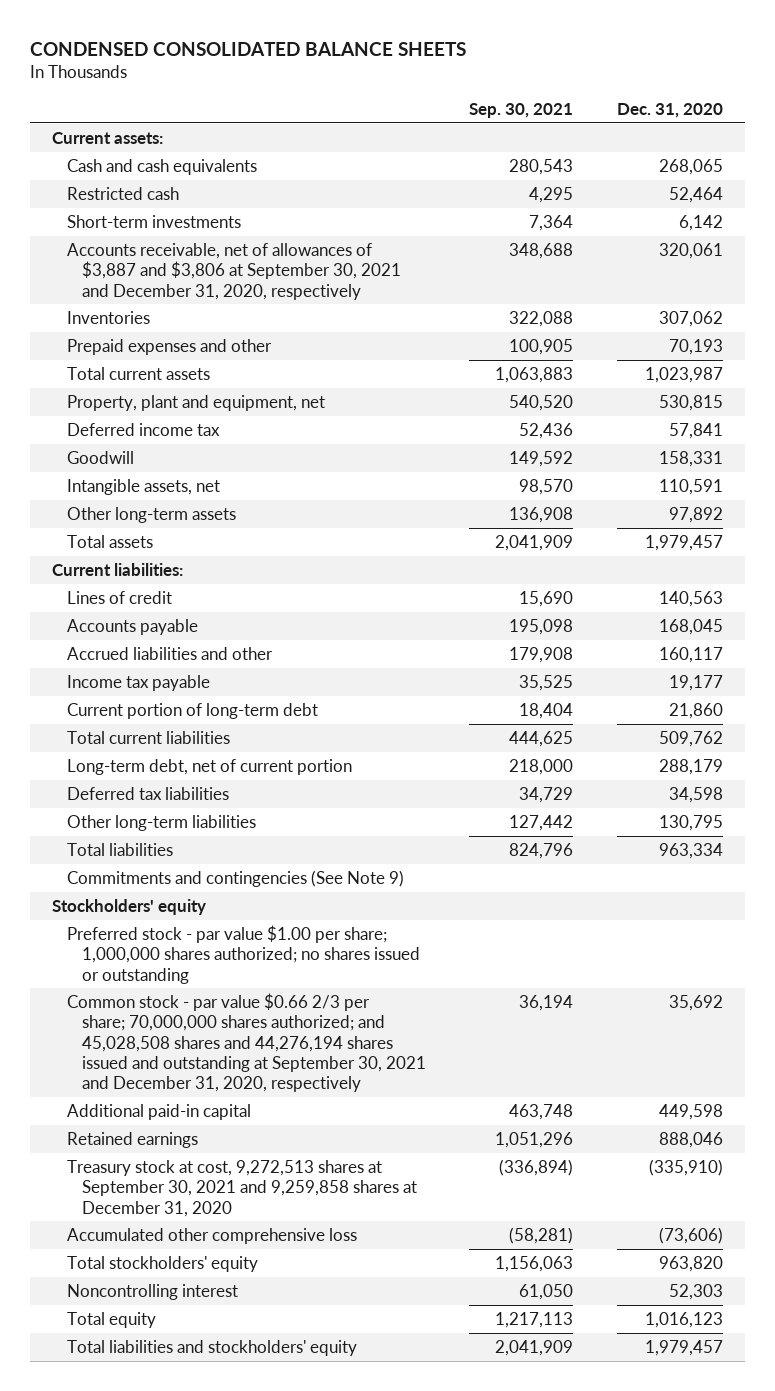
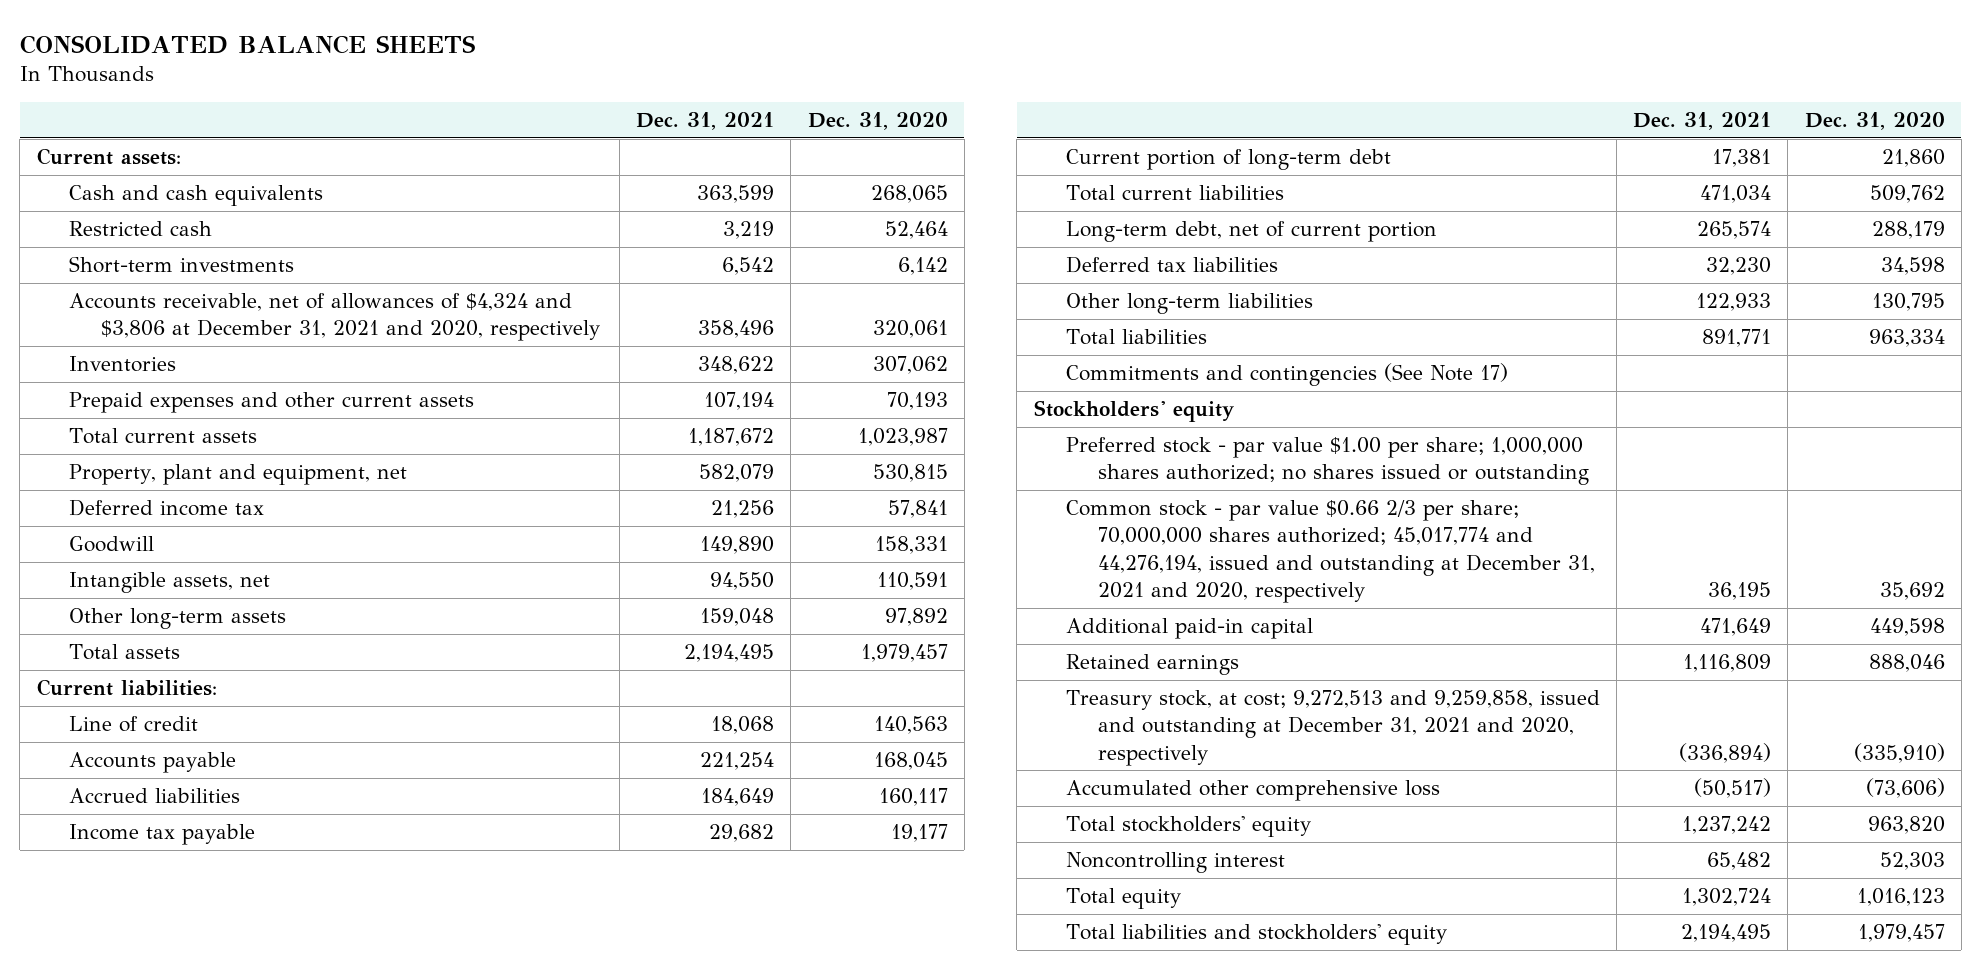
[29,41,466,56] CONDENSED CONSOLIDATED BALANCE SHEETS -> [19,34,475,54] CONSOLIDATED BALANCE SHEETS
[469,102,574,118] Sep. 30, 2021 -> none
none -> [636,112,775,131] Dec. 31, 2021
[66,242,401,300] Accounts receivable, net of allowances of $3,887 and $3,806 at September 30, 2021 and December 31, 2020, respectively -> [68,293,600,342] Accounts receivable, net of allowances of $4,324 and $3,806 at December 31, 2021 and 2020, respectively
[66,338,272,355] Prepaid expenses and other -> [68,392,474,414] Prepaid expenses and other current assets
[66,590,172,604] Lines of credit -> [68,716,198,733] Line of credit
[66,646,273,660] Accrued liabilities and other -> [68,788,240,804] Accrued liabilities
[66,869,404,887] Commitments and contingencies (See Note 9) -> [1065,363,1508,387] Commitments and contingencies (See Note 17)
[66,992,426,1093] Common stock - par value $0.66 2/3 per share; 70,000,000 shares authorized; and 45,028,508 shares and 44,276,194 shares issued and outstanding at September 30, 2021 and December 31, 2020, respectively -> [1065,500,1596,604] Common stock - par value $0.66 2/3 per share; 70,000,000 shares authorized; 45,017,774 and 44,276,194, issued and outstanding at December 31, 2021 and 2020, respectively
[66,1159,417,1217] Treasury stock at cost, 9,272,513 shares at September 30, 2021 and 9,259,858 shares at December 31, 2020 -> [1065,690,1600,766] Treasury stock, at cost; 9,272,513 and 9,259,858, issued and outstanding at December 31, 2021 and 2020, respectively

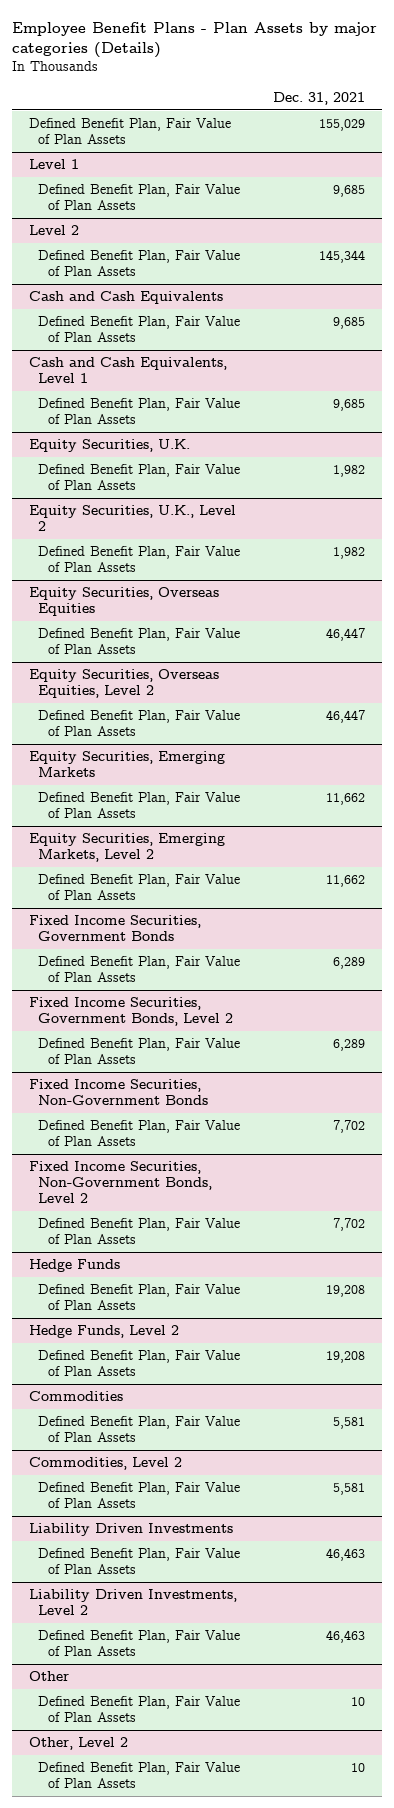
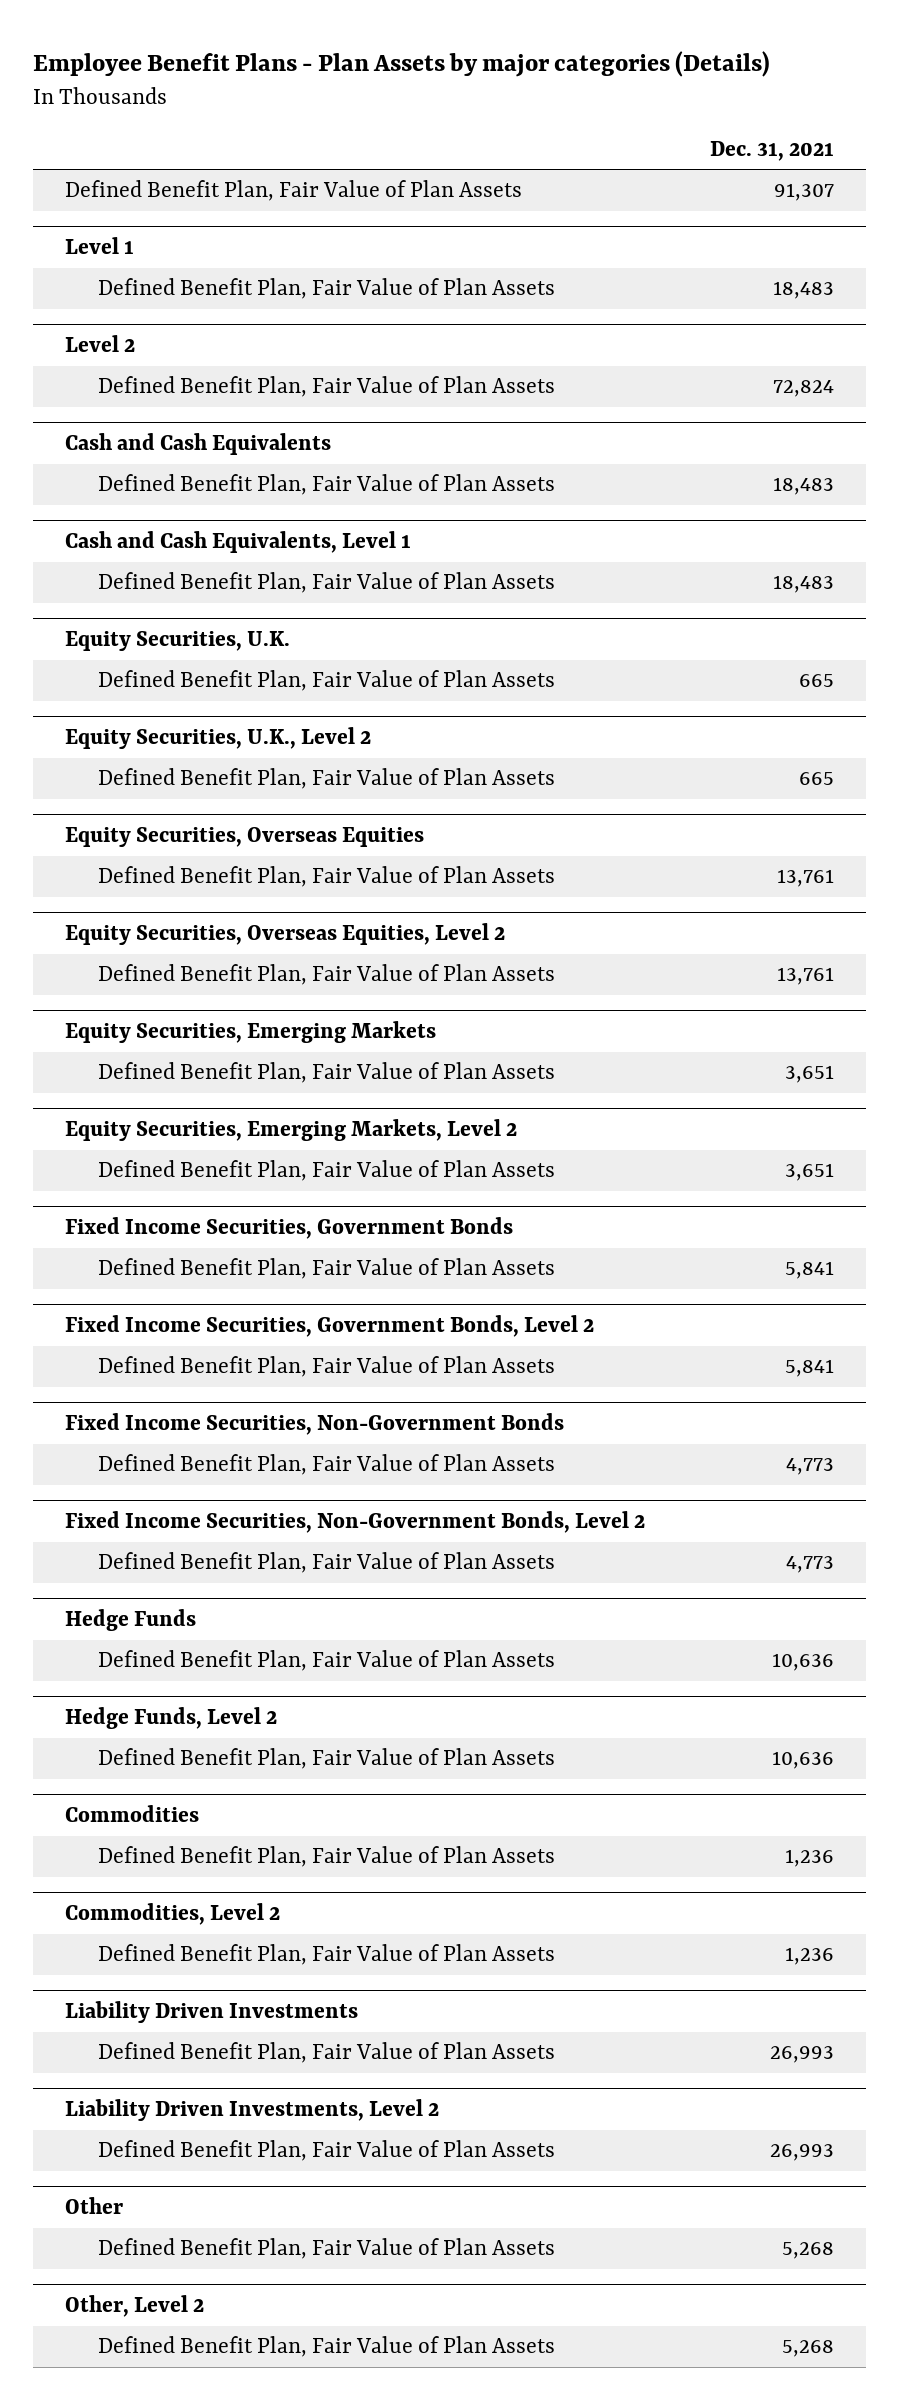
[319,119,366,132] 155,029 -> [773,183,834,202] 91,307
[333,185,366,198] 9,685 -> [772,281,834,300] 18,483
[319,250,366,264] 145,344 -> [772,380,834,398] 72,824
[333,317,366,330] 9,685 -> [772,477,834,496] 18,483
[333,399,366,412] 9,685 -> [772,575,834,594] 18,483
[333,465,366,478] 1,982 -> [798,674,834,688] 665
[333,547,366,560] 1,982 -> [798,772,834,786] 665
[326,628,366,642] 46,447 -> [776,869,834,888] 13,761
[326,710,366,724] 46,447 -> [776,967,834,986] 13,761
[326,793,366,806] 11,662 -> [784,1065,834,1084] 3,651
[326,875,366,888] 11,662 -> [784,1163,834,1182] 3,651
[333,957,366,970] 6,289 -> [784,1261,834,1280] 5,841
[333,1039,366,1052] 6,289 -> [784,1359,834,1378] 5,841
[333,1120,366,1134] 7,702 -> [785,1458,834,1476] 4,773
[333,1218,366,1232] 7,702 -> [785,1556,834,1574] 4,773
[326,1285,366,1298] 19,208 -> [771,1653,834,1672] 10,636
[326,1351,366,1364] 19,208 -> [771,1751,834,1770] 10,636
[333,1417,366,1430] 5,581 -> [784,1849,834,1868] 1,236
[333,1483,366,1496] 5,581 -> [784,1947,834,1966] 1,236
[326,1548,366,1562] 46,463 -> [769,2046,834,2064] 26,993
[326,1630,366,1644] 46,463 -> [769,2144,834,2162] 26,993
[351,1697,366,1707] 10 -> [781,2242,834,2260] 5,268
[351,1763,366,1773] 10 -> [781,2340,834,2358] 5,268

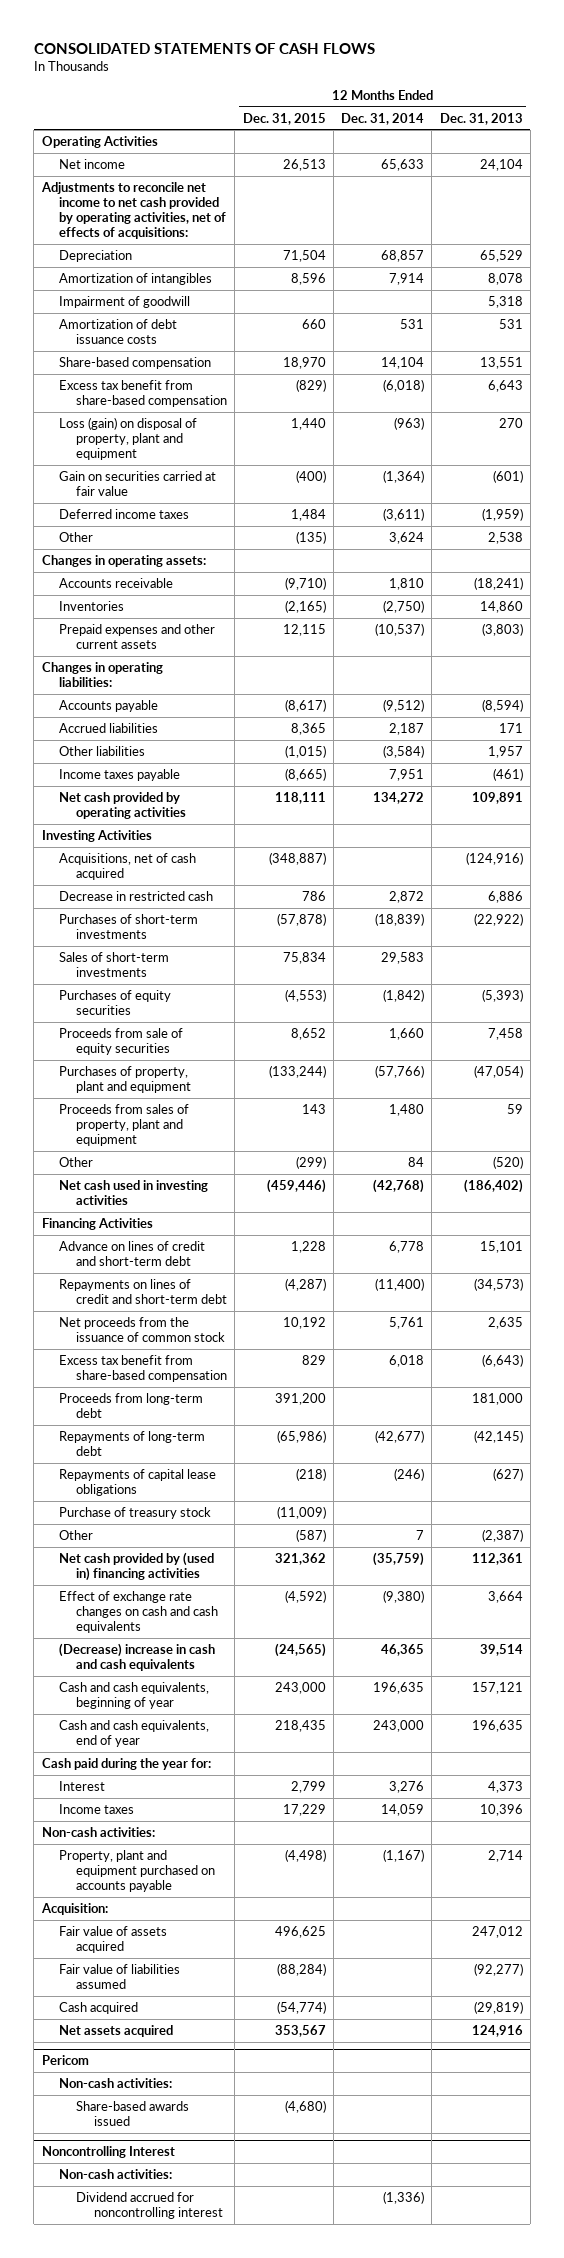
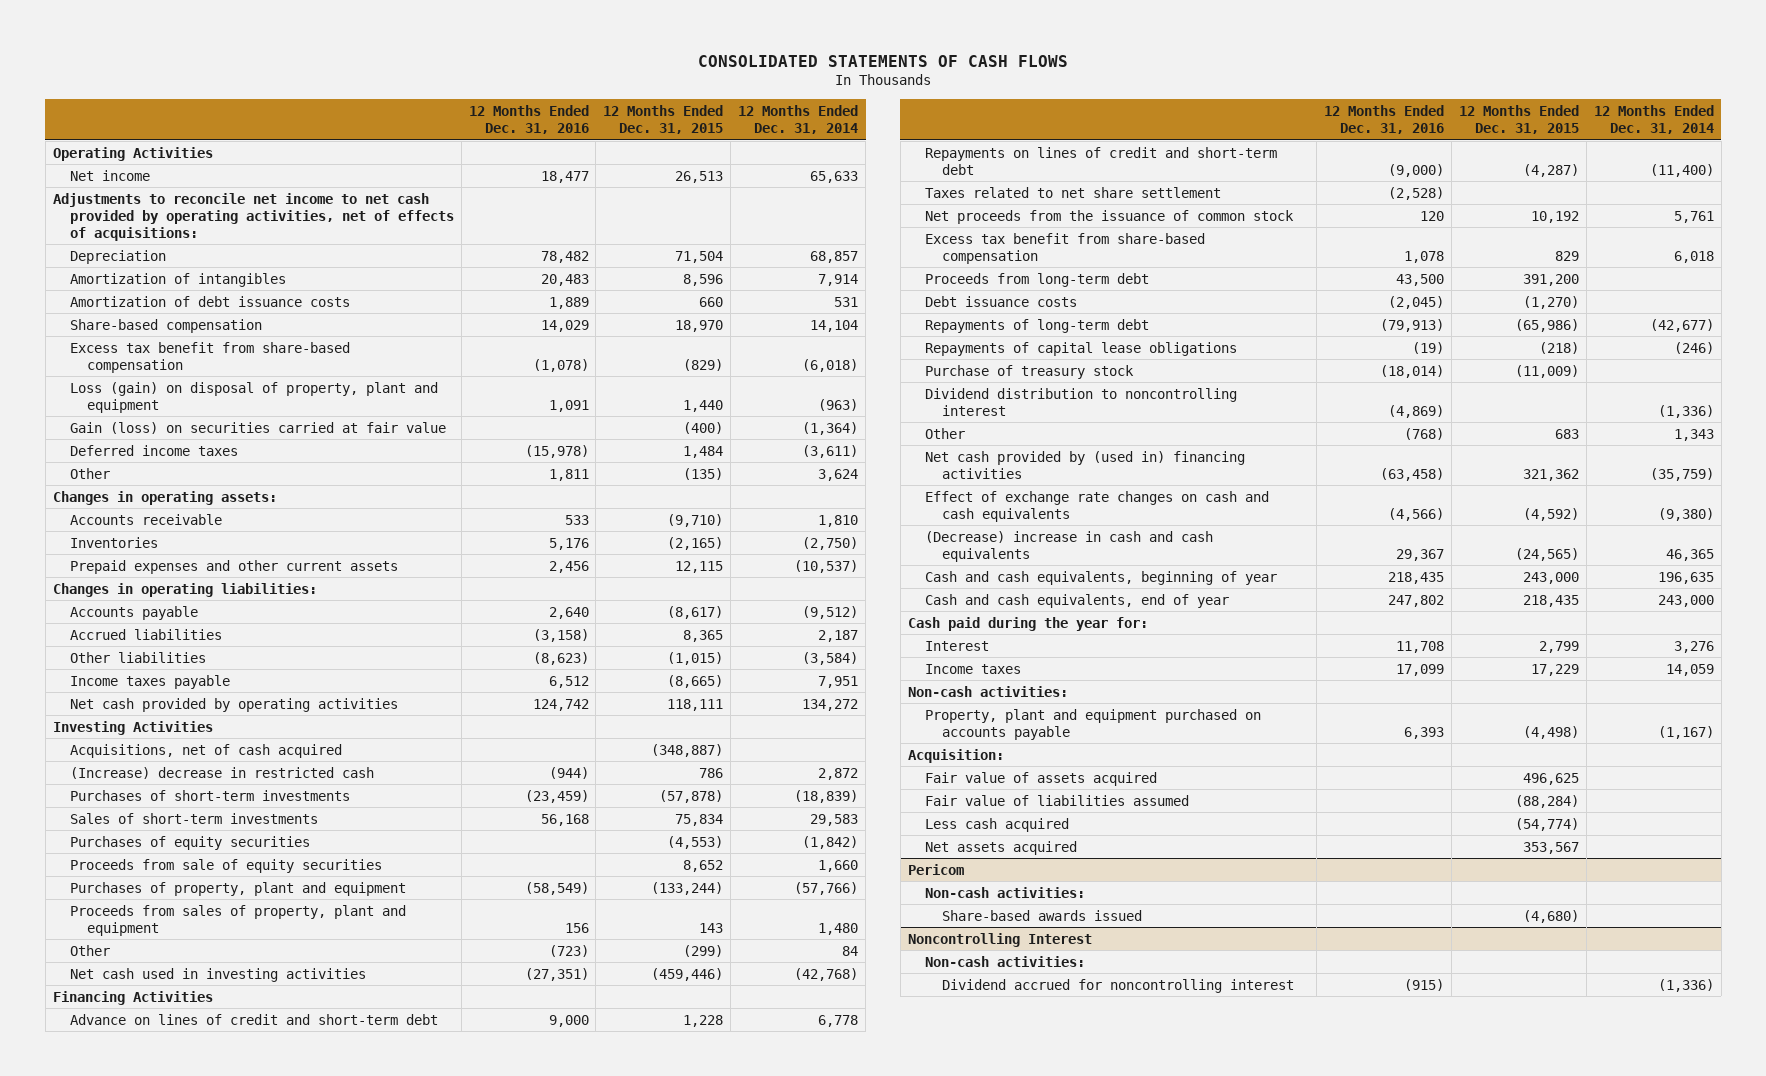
[439,112,523,125] Dec. 31, 2013 -> none
none -> [468,104,589,134] 12 Months Ended Dec. 31, 2016
[58,295,190,308] Impairment of goodwill -> none
[58,470,216,496] Gain on securities carried at fair value -> [69,421,446,434] Gain (loss) on securities carried at fair value
[58,890,213,901] Decrease in restricted cash -> [69,766,374,779] (Increase) decrease in restricted cash
none -> [924,186,1221,198] Taxes related to net share settlement
none -> [924,295,1077,307] Debt issuance costs
none -> [924,387,1237,416] Dividend distribution to noncontrolling interest
[295,1528,326,1542] (587) -> [1554,428,1579,439] 683
[416,1529,425,1540] 7 -> [1673,428,1714,441] 1,343
[58,2001,138,2014] Cash acquired -> [924,817,1069,832] Less cash acquired

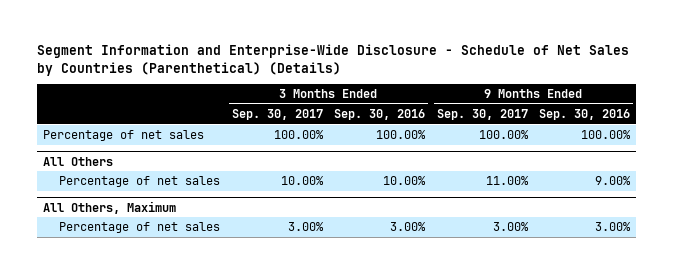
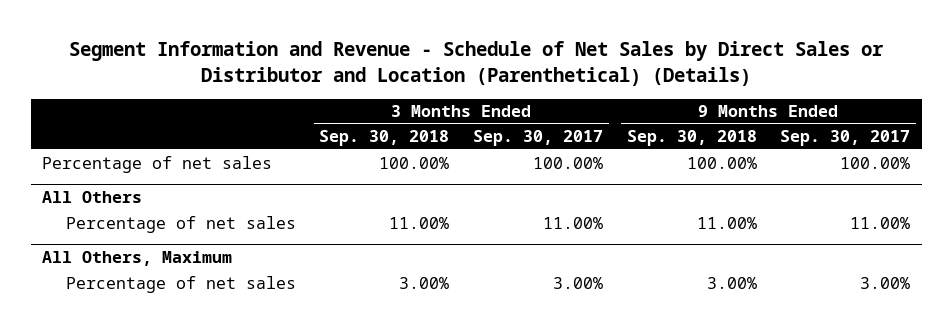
[37,43,630,76] Segment Information and Enterprise-Wide Disclosure - Schedule of Net Sales by Countries (Parenthetical) (Details) -> [69,41,885,87] Segment Information and Revenue - Schedule of Net Sales by Direct Sales or Distributor and Location (Parenthetical) (Details)
[334,108,426,120] Sep. 30, 2016 -> none
[539,108,631,120] Sep. 30, 2016 -> none
none -> [319,130,450,147] Sep. 30, 2018
none -> [626,130,757,147] Sep. 30, 2018
[280,176,324,186] 10.00% -> [542,216,603,229] 11.00%

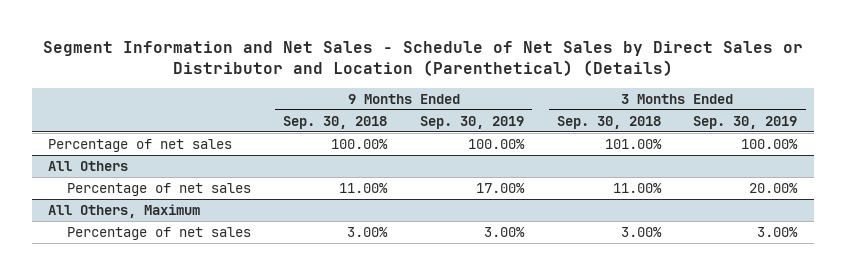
[69,41,885,87] Segment Information and Revenue - Schedule of Net Sales by Direct Sales or Distributor and Location (Parenthetical) (Details) -> [42,40,803,77] Segment Information and Net Sales - Schedule of Net Sales by Direct Sales or Distributor and Location (Parenthetical) (Details)
[472,130,603,147] Sep. 30, 2017 -> none
[780,130,911,147] Sep. 30, 2017 -> none
none -> [420,115,525,129] Sep. 30, 2019
none -> [693,115,798,129] Sep. 30, 2019
[379,156,450,169] 100.00% -> [604,139,662,150] 101.00%

